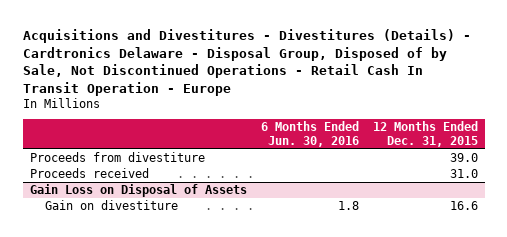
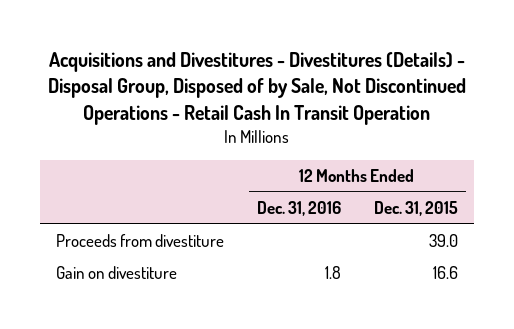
[22,29,471,96] Acquisitions and Divestitures - Divestitures (Details) - Cardtronics Delaware - Disposal Group, Disposed of by Sale, Not Discontinued Operations - Retail Cash In Transit Operation - Europe -> [47,51,466,125] Acquisitions and Divestitures - Divestitures (Details) - Disposal Group, Disposed of by Sale, Not Discontinued Operations - Retail Cash In Transit Operation
[260,121,359,147] 6 Months Ended Jun. 30, 2016 -> none
none -> [256,201,341,217] Dec. 31, 2016
[29,168,149,179] Proceeds received -> none
[29,184,247,198] Gain Loss on Disposal of Assets -> none

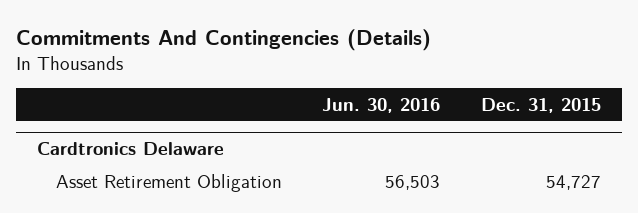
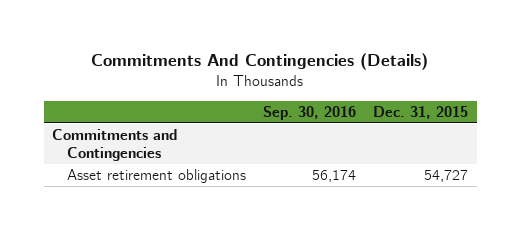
[322,97,441,113] Jun. 30, 2016 -> none
none -> [263,105,357,120] Sep. 30, 2016
[36,142,224,156] Cardtronics Delaware -> none
none -> [52,129,178,161] Commitments and Contingencies
[55,173,282,192] Asset Retirement Obligation -> [66,169,246,184] Asset retirement obligations

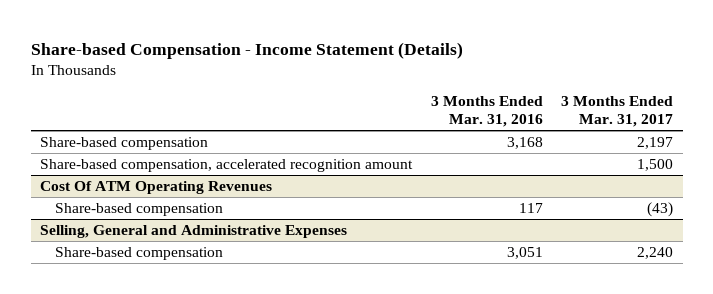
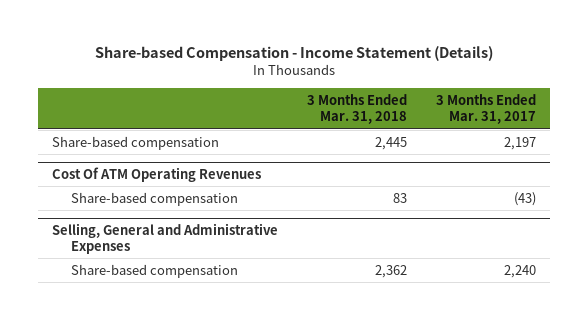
[430,96,543,128] 3 Months Ended Mar. 31, 2016 -> none
none -> [307,93,408,125] 3 Months Ended Mar. 31, 2018
[40,158,414,172] Share-based compensation, accelerated recognition amount -> none

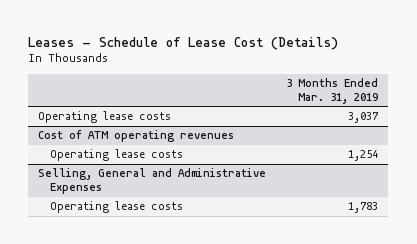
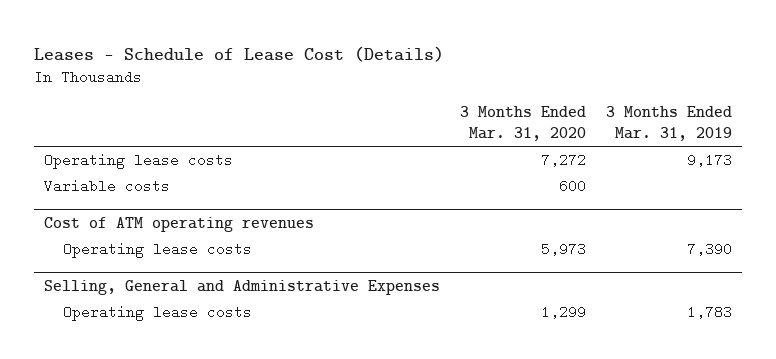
none -> [460,106,587,142] 3 Months Ended Mar. 31, 2020
[348,112,380,124] 3,037 -> [687,153,733,168] 9,173
none -> [44,179,171,194] Variable costs
[348,150,379,162] 1,254 -> [687,242,733,257] 7,390

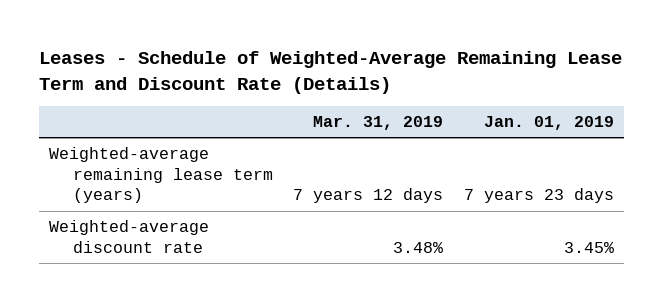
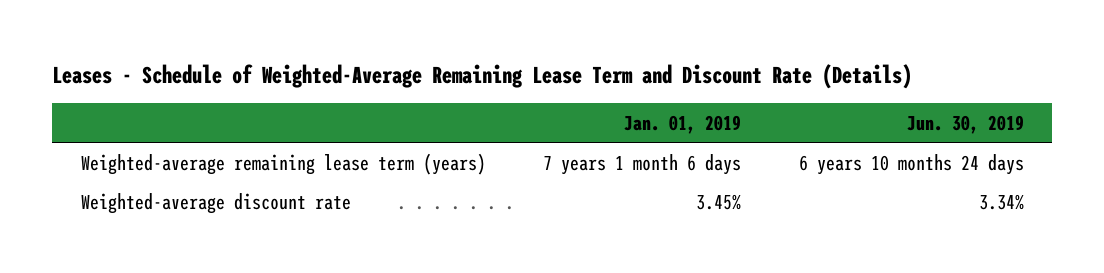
[313,115,444,130] Mar. 31, 2019 -> none
none -> [906,114,1024,134] Jun. 30, 2019
[464,188,615,204] 7 years 23 days -> [543,153,742,175] 7 years 1 month 6 days

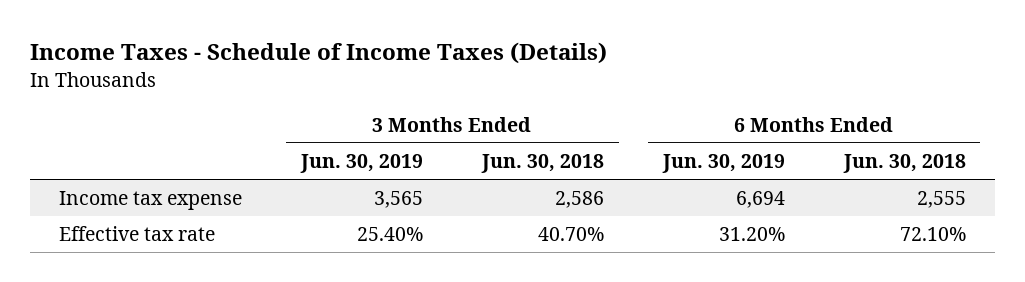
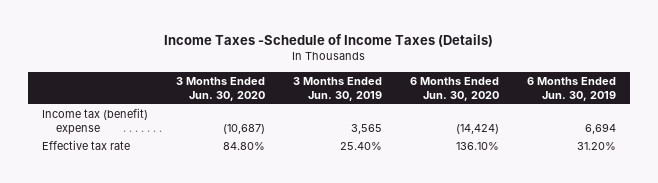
[29,42,607,65] Income Taxes - Schedule of Income Taxes (Details) -> [163,34,493,48] Income Taxes -Schedule of Income Taxes (Details)
[480,154,604,174] Jun. 30, 2018 -> none
[842,154,966,174] Jun. 30, 2018 -> none
none -> [175,76,265,101] 3 Months Ended Jun. 30, 2020
none -> [409,76,499,101] 6 Months Ended Jun. 30, 2020
[59,191,243,211] Income tax expense -> [41,108,148,136] Income tax (benefit) expense

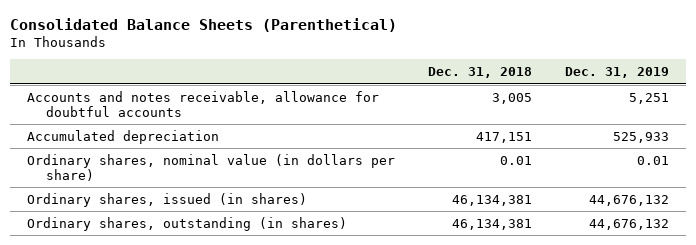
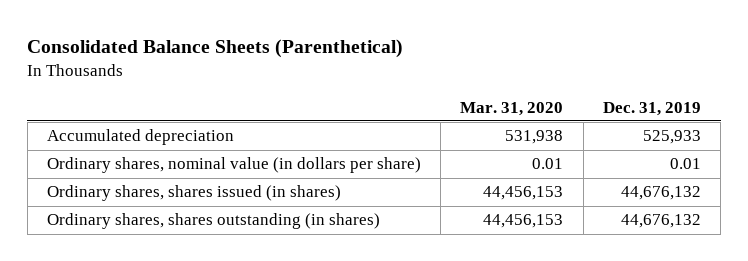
[427,67,532,79] Dec. 31, 2018 -> none
none -> [460,101,564,116] Mar. 31, 2020
[26,90,379,117] Accounts and notes receivable, allowance for doubtful accounts -> none
[26,192,307,207] Ordinary shares, issued (in shares) -> [46,185,341,202] Ordinary shares, shares issued (in shares)
[26,216,347,231] Ordinary shares, outstanding (in shares) -> [46,213,380,230] Ordinary shares, shares outstanding (in shares)

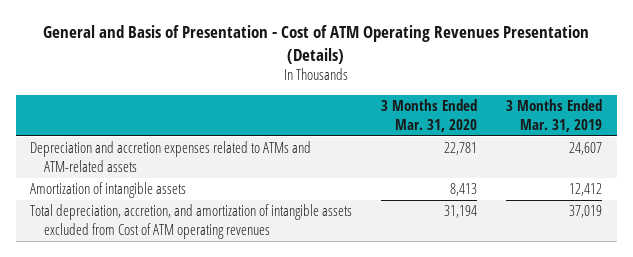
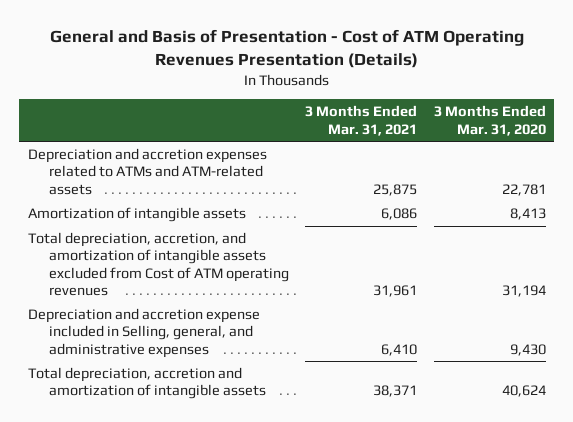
[506,99,603,132] 3 Months Ended Mar. 31, 2019 -> none
none -> [305,105,418,136] 3 Months Ended Mar. 31, 2021
none -> [27,308,260,358] Depreciation and accretion expense included in Selling, general, and administrative expenses
none -> [27,367,267,400] Total depreciation, accretion and amortization of intangible assets

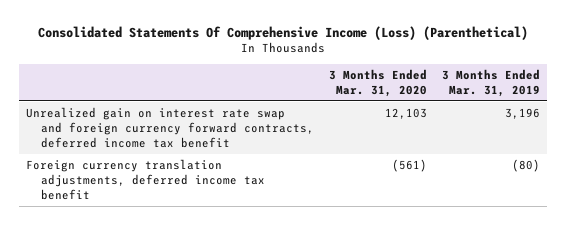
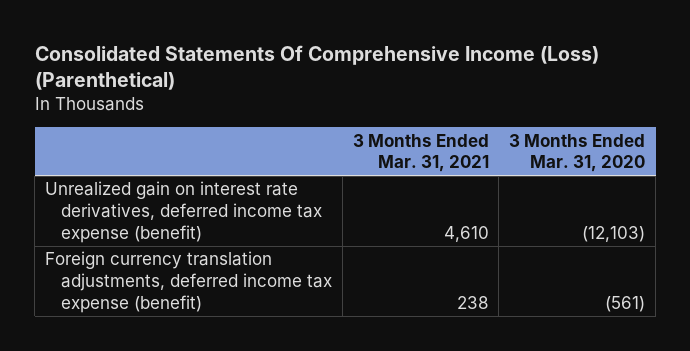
[441,68,540,97] 3 Months Ended Mar. 31, 2019 -> none
none -> [352,133,489,173] 3 Months Ended Mar. 31, 2021
[26,107,314,148] Unrealized gain on interest rate swap and foreign currency forward contracts, deferred income tax benefit -> [44,181,322,243] Unrealized gain on interest rate derivatives, deferred income tax expense (benefit)
[384,108,427,120] 12,103 -> [582,225,646,242] (12,103)
[26,159,265,200] Foreign currency translation adjustments, deferred income tax benefit -> [44,251,332,313] Foreign currency translation adjustments, deferred income tax expense (benefit)

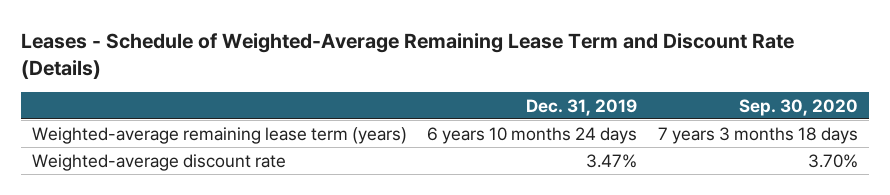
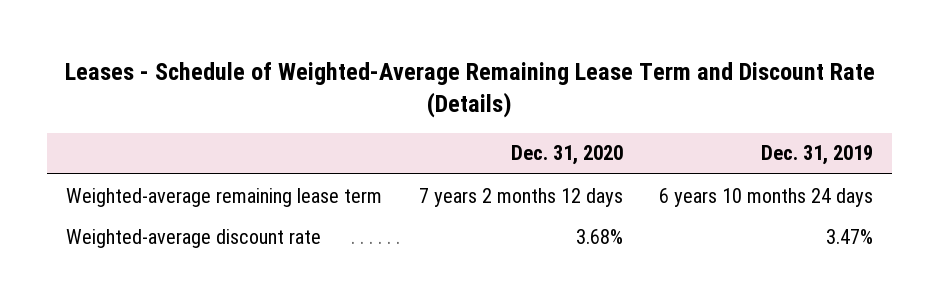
[739,98,859,116] Sep. 30, 2020 -> none
none -> [510,145,623,166] Dec. 31, 2020
[31,126,407,144] Weighted-average remaining lease term (years) -> [65,187,382,207] Weighted-average remaining lease term

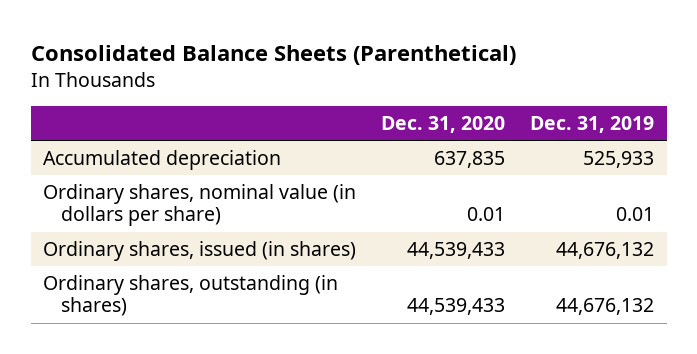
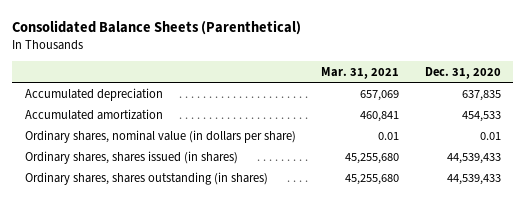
[530,115,655,133] Dec. 31, 2019 -> none
none -> [321,67,400,80] Mar. 31, 2021
none -> [24,108,163,120] Accumulated amortization
[43,240,357,261] Ordinary shares, issued (in shares) -> [24,150,238,164] Ordinary shares, shares issued (in shares)
[43,274,339,317] Ordinary shares, outstanding (in shares) -> [24,171,268,185] Ordinary shares, shares outstanding (in shares)

